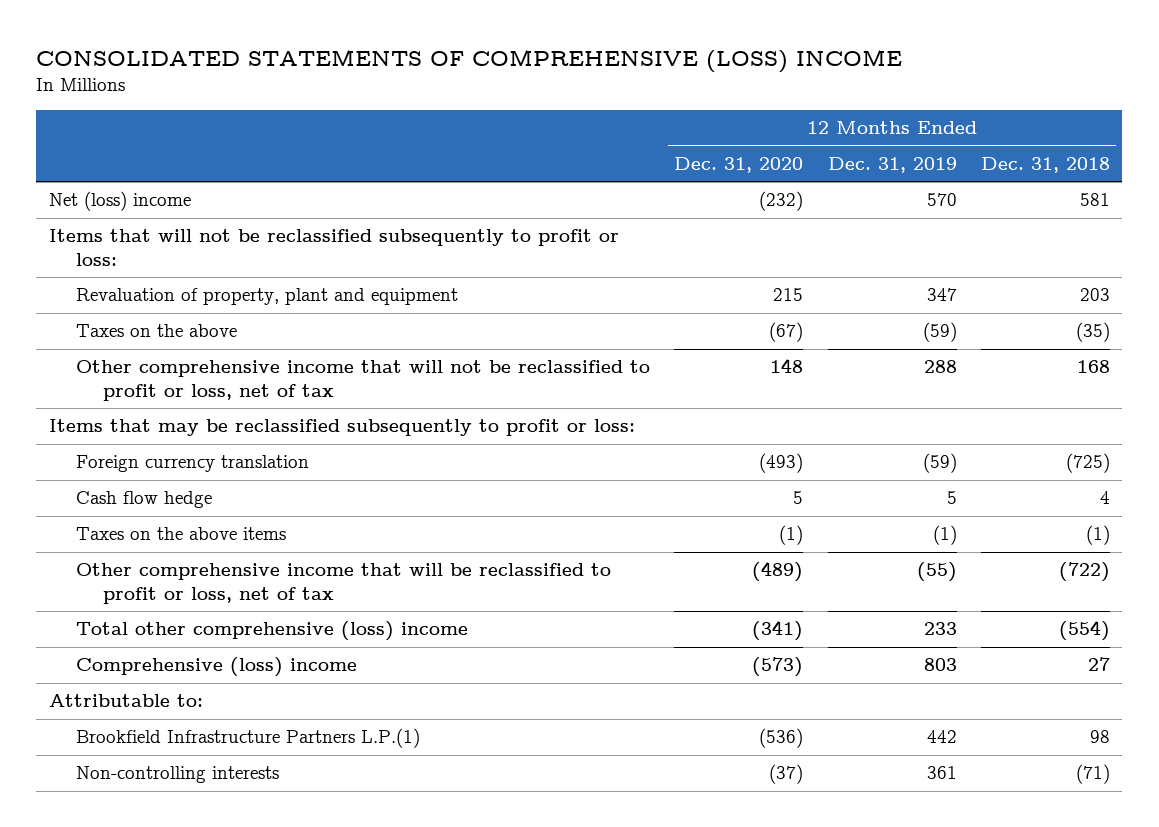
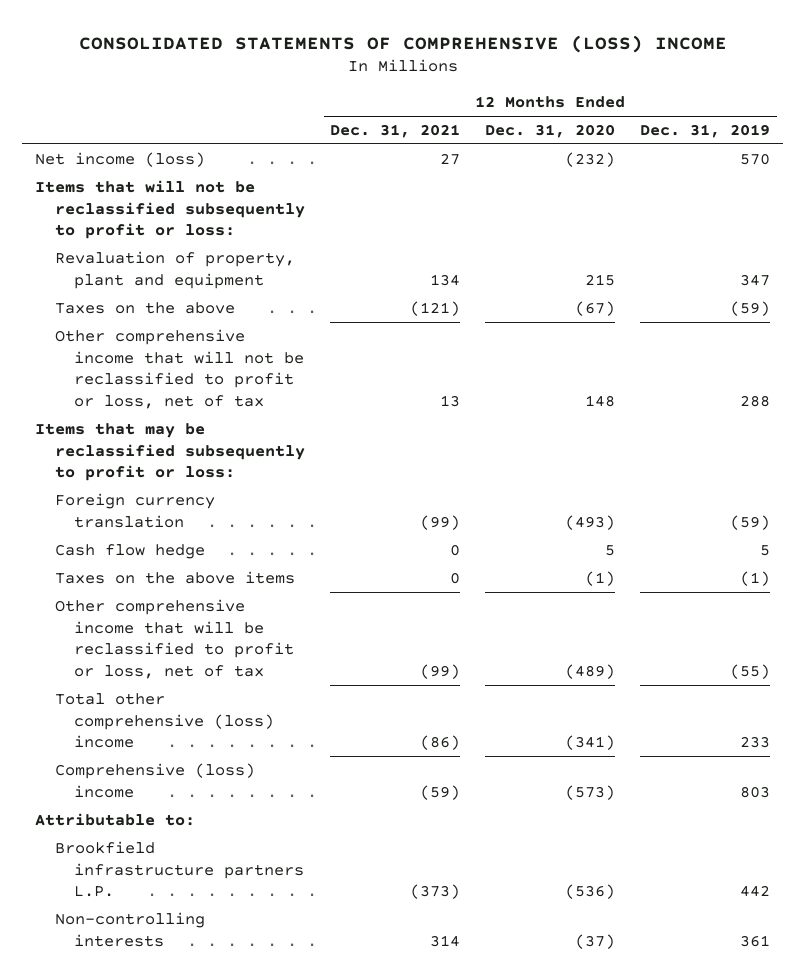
[981,157,1111,174] Dec. 31, 2018 -> none
none -> [329,124,460,139] Dec. 31, 2021
[48,191,191,212] Net (loss) income -> [34,151,205,167] Net income (loss)
[75,728,420,749] Brookfield Infrastructure Partners L.P.(1) -> [54,840,305,898] Brookfield infrastructure partners L.P.

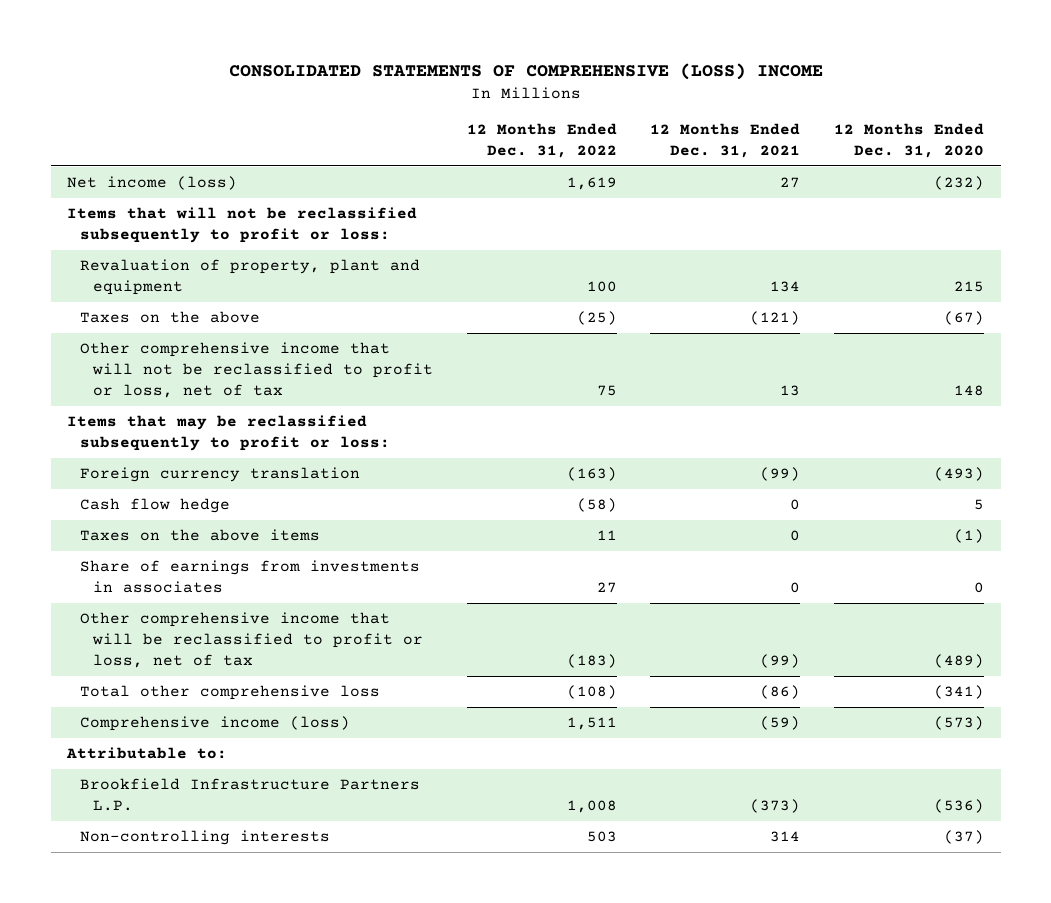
[640,124,771,139] Dec. 31, 2019 -> none
none -> [466,122,617,158] 12 Months Ended Dec. 31, 2022
none -> [80,560,421,593] Share of earnings from investments in associates
[54,692,275,749] Total other comprehensive (loss) income -> [80,685,381,701] Total other comprehensive loss
[54,762,255,798] Comprehensive (loss) income -> [80,716,351,732] Comprehensive income (loss)
[54,840,305,898] Brookfield infrastructure partners L.P. -> [80,778,421,811] Brookfield Infrastructure Partners L.P.

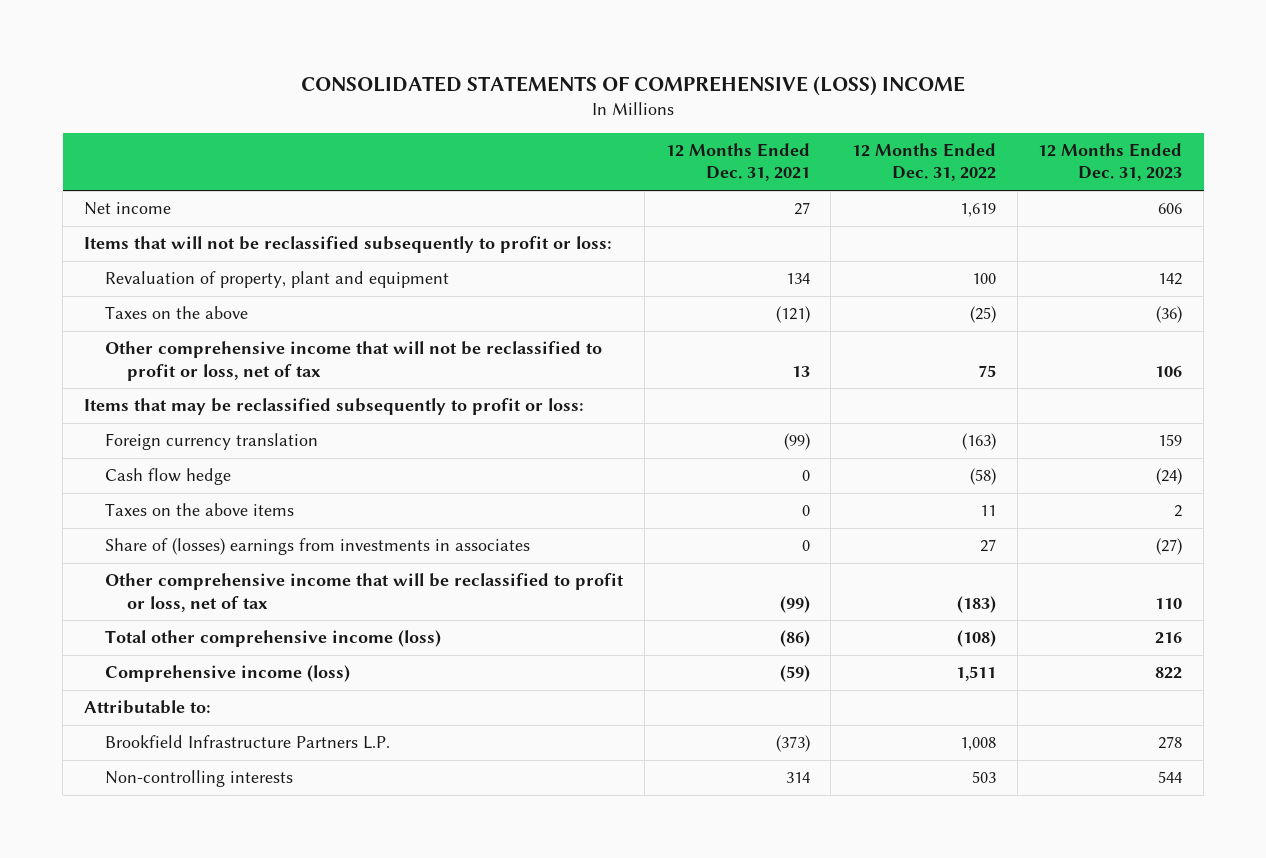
[833,122,984,158] 12 Months Ended Dec. 31, 2020 -> none
none -> [1038,143,1183,182] 12 Months Ended Dec. 31, 2023
[67,176,238,191] Net income (loss) -> [83,202,171,216] Net income
[80,560,421,593] Share of earnings from investments in associates -> [105,538,531,556] Share of (losses) earnings from investments in associates
[80,685,381,701] Total other comprehensive loss -> [105,630,442,648] Total other comprehensive income (loss)

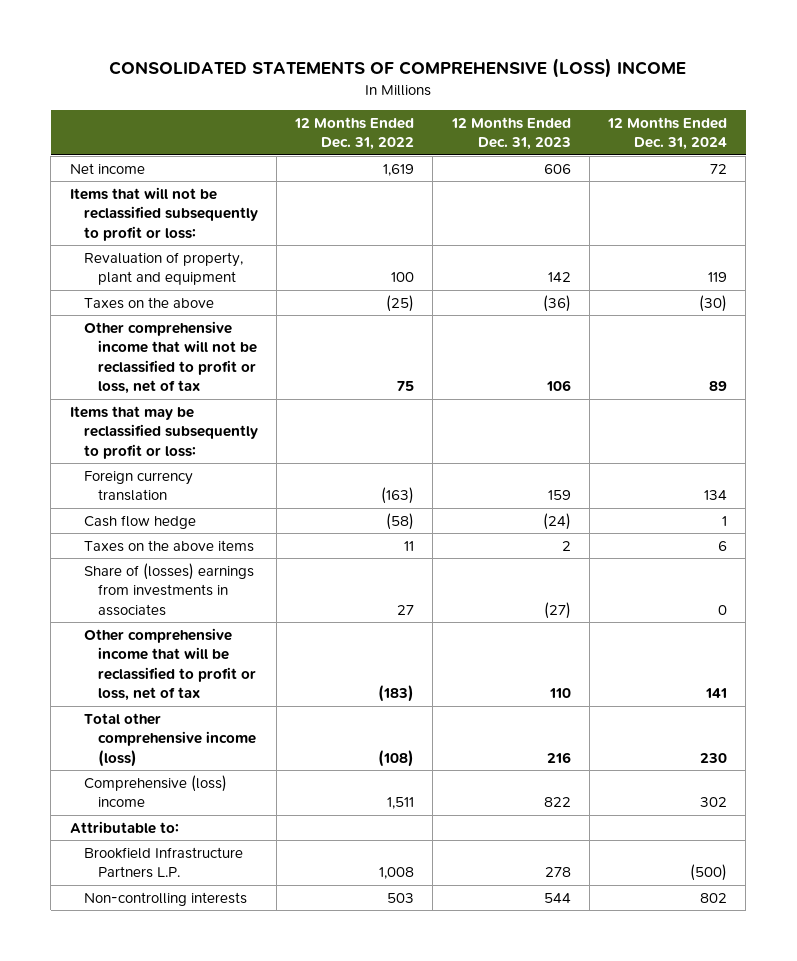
[665,143,810,182] 12 Months Ended Dec. 31, 2021 -> none
none -> [607,116,728,151] 12 Months Ended Dec. 31, 2024
[105,665,351,683] Comprehensive income (loss) -> [83,774,227,808] Comprehensive (loss) income

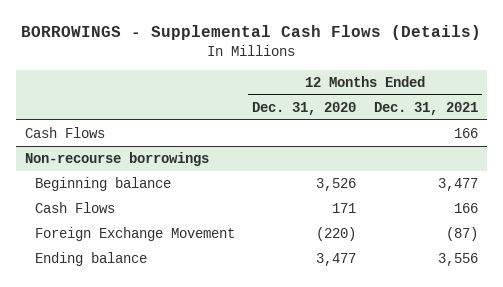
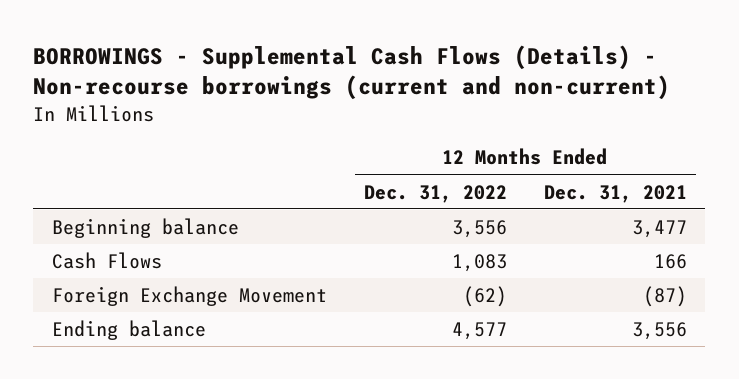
[21,25,482,41] BORROWINGS - Supplemental Cash Flows (Details) -> [33,44,671,101] BORROWINGS - Supplemental Cash Flows (Details) - Non-recourse borrowings (current and non-current)
[252,101,357,115] Dec. 31, 2020 -> none
none -> [363,184,507,203] Dec. 31, 2022
[24,127,105,139] Cash Flows -> none
[24,152,209,167] Non-recourse borrowings -> none

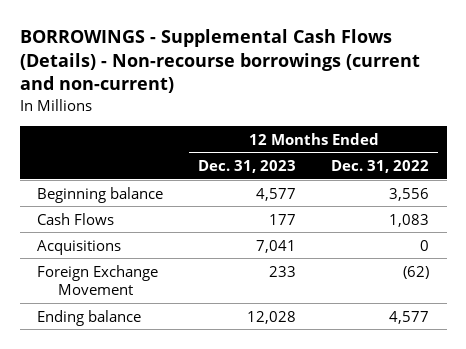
[543,184,687,203] Dec. 31, 2021 -> none
none -> [198,160,297,174] Dec. 31, 2023
none -> [37,239,122,255] Acquisitions

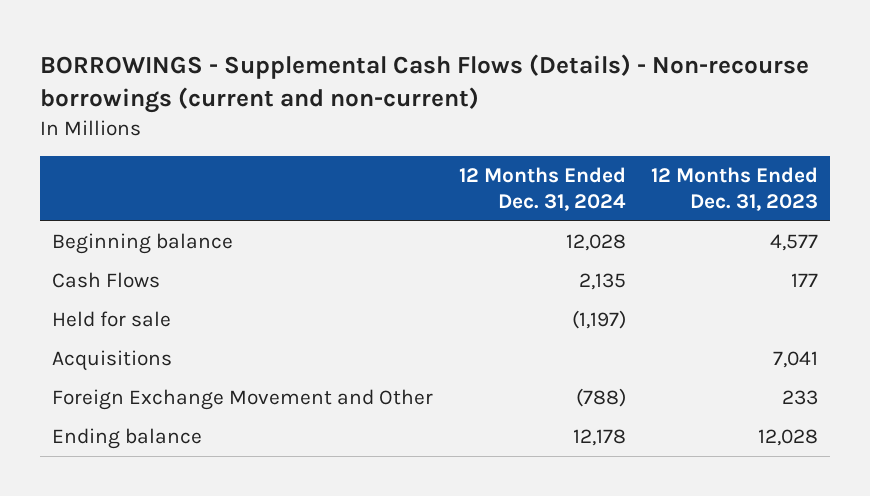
[331,160,430,174] Dec. 31, 2022 -> none
none -> [458,167,626,211] 12 Months Ended Dec. 31, 2024
none -> [52,311,172,328] Held for sale
[37,264,159,296] Foreign Exchange Movement -> [52,389,434,411] Foreign Exchange Movement and Other

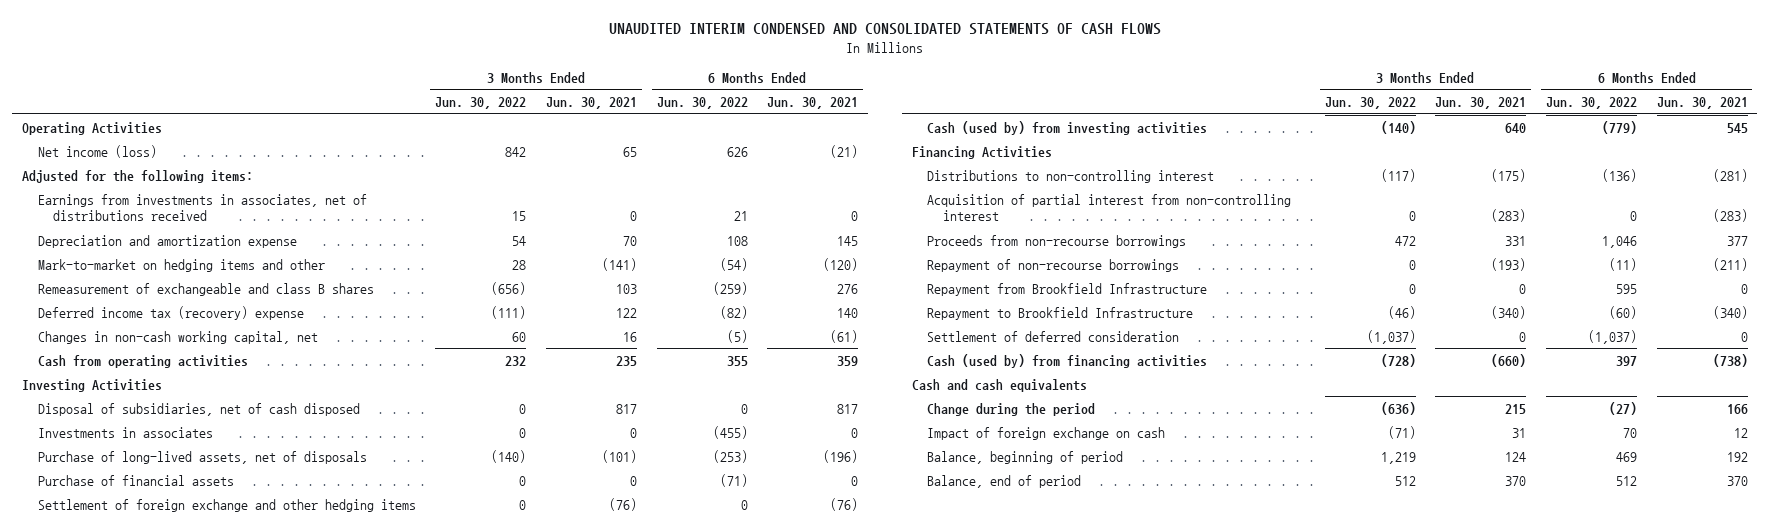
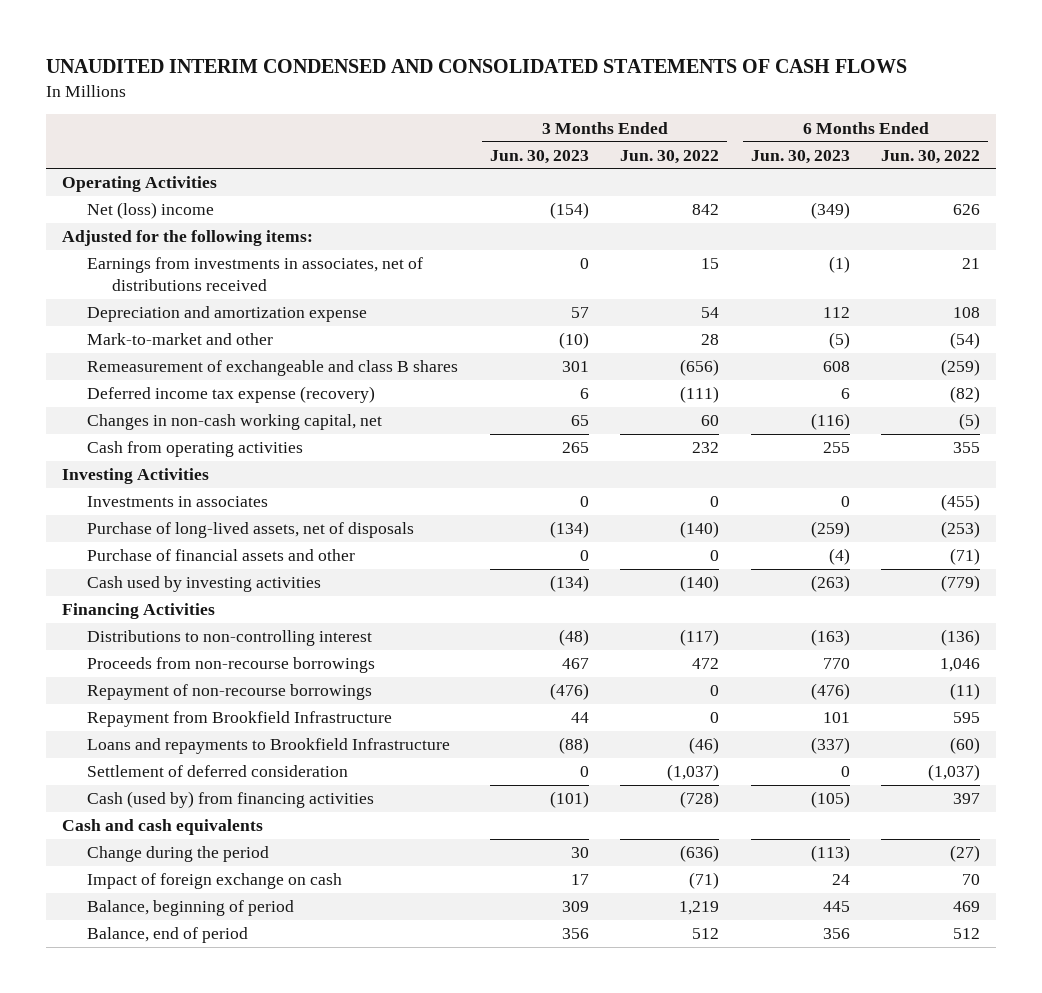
[545,97,637,110] Jun. 30, 2021 -> none
[767,97,859,110] Jun. 30, 2021 -> none
none -> [489,149,589,164] Jun. 30, 2023
none -> [750,149,850,164] Jun. 30, 2023
[37,144,157,158] Net income (loss) -> [87,202,215,220] Net (loss) income
[37,258,325,272] Mark-to-market on hedging items and other -> [87,333,274,346] Mark-to-market and other
[37,305,304,320] Deferred income tax (recovery) expense -> [87,386,376,404] Deferred income tax expense (recovery)
[37,402,360,416] Disposal of subsidiaries, net of cash disposed -> none
[37,498,416,512] Settlement of foreign exchange and other hedging items -> none
[37,474,234,486] Purchase of financial assets -> [87,549,356,562] Purchase of financial assets and other
[927,120,1208,135] Cash (used by) from investing activities -> [87,576,322,593] Cash used by investing activities
[927,193,1292,222] Acquisition of partial interest from non-controlling interest -> none
[927,306,1194,320] Repayment to Brookfield Infrastructure -> [87,738,451,755] Loans and repayments to Brookfield Infrastructure

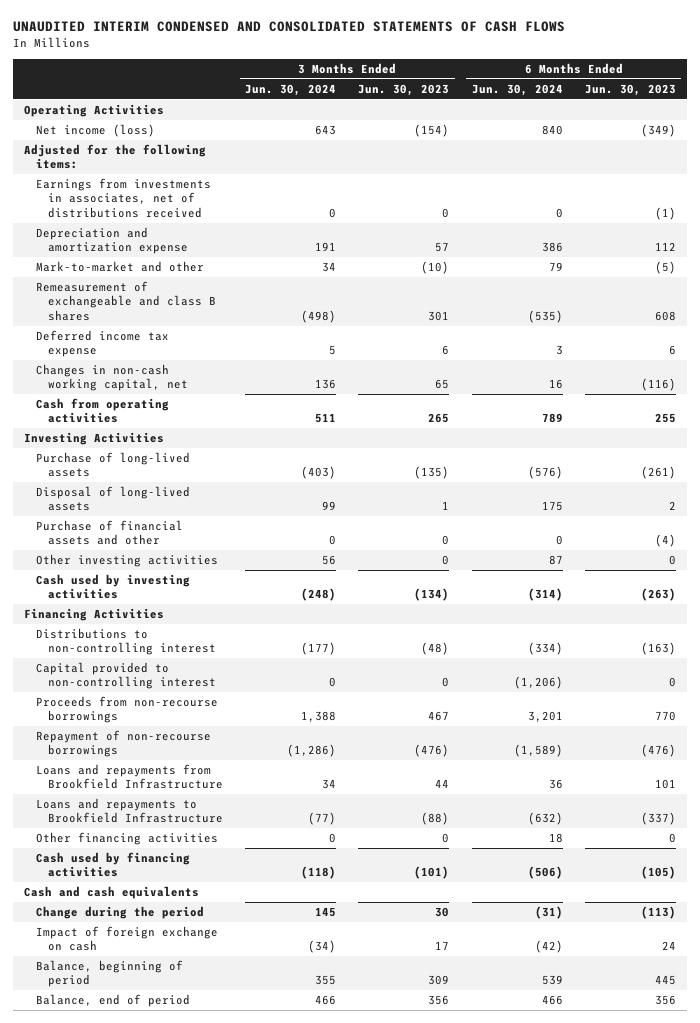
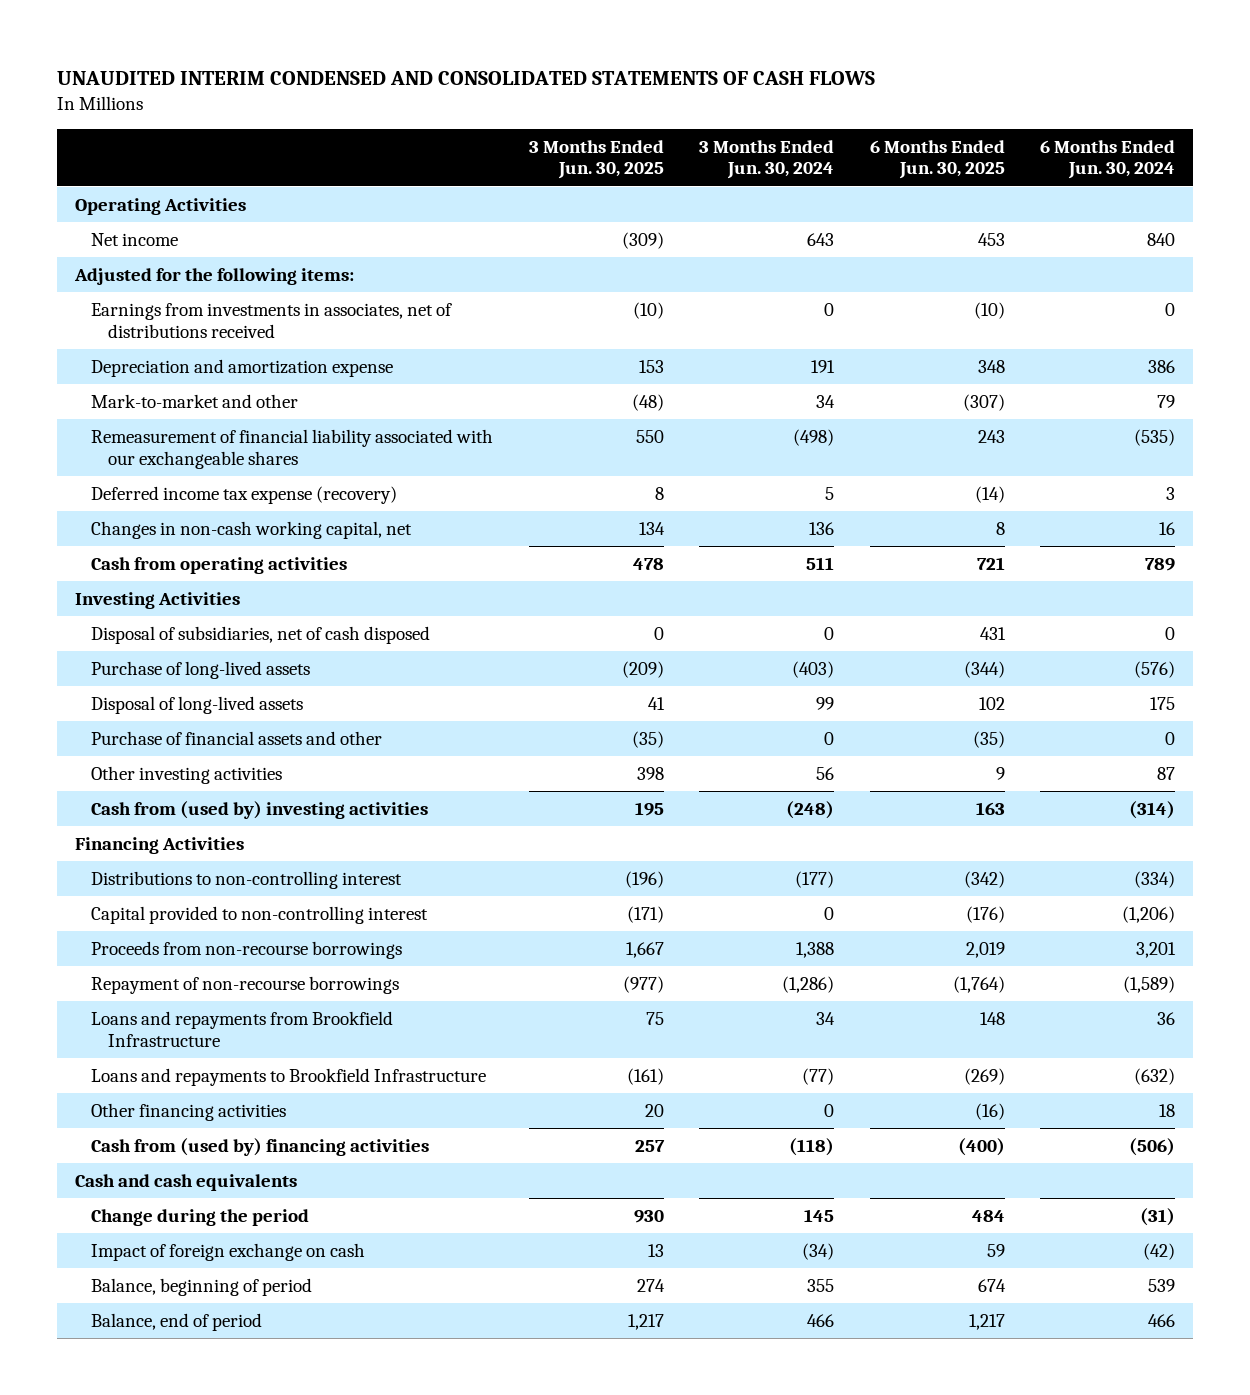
[358,83,450,96] Jun. 30, 2023 -> none
[584,83,676,96] Jun. 30, 2023 -> none
none -> [528,139,664,180] 3 Months Ended Jun. 30, 2025
none -> [869,139,1005,180] 6 Months Ended Jun. 30, 2025
[36,124,156,138] Net income (loss) -> [91,232,179,246] Net income
[36,281,217,321] Remeasurement of exchangeable and class B shares -> [91,428,494,469] Remeasurement of financial liability associated with our exchangeable shares
[36,330,170,358] Deferred income tax expense -> [91,485,398,504] Deferred income tax expense (recovery)
none -> [91,625,431,644] Disposal of subsidiaries, net of cash disposed
[36,574,191,600] Cash used by investing activities -> [91,800,429,819] Cash from (used by) investing activities
[36,852,191,878] Cash used by financing activities -> [91,1137,430,1156] Cash from (used by) financing activities

